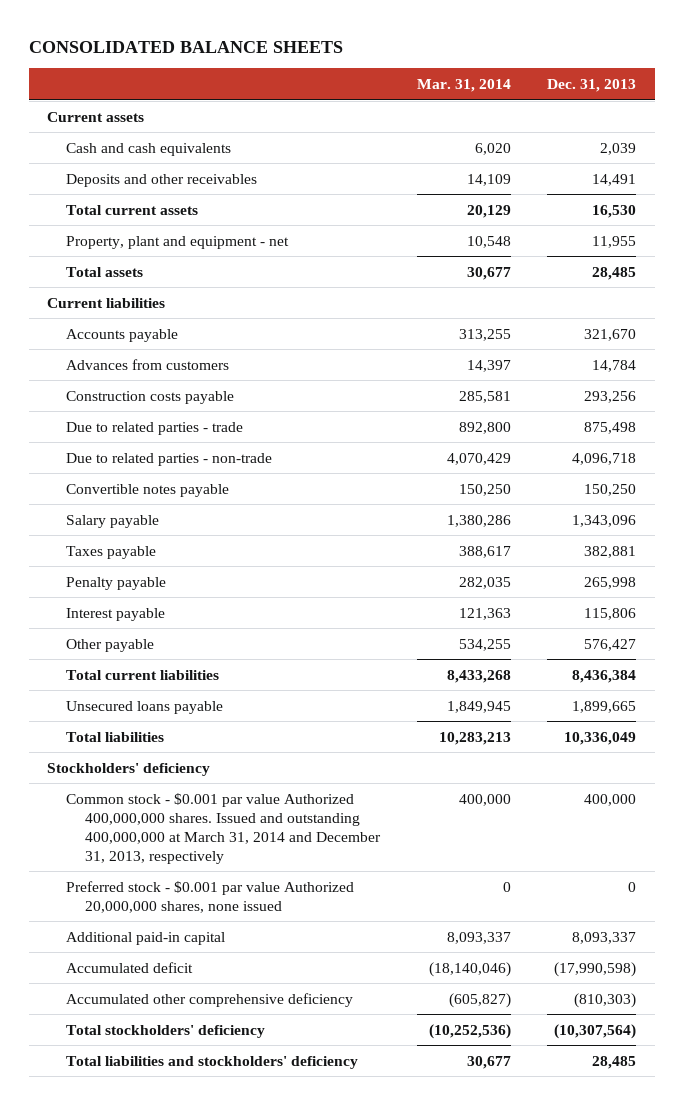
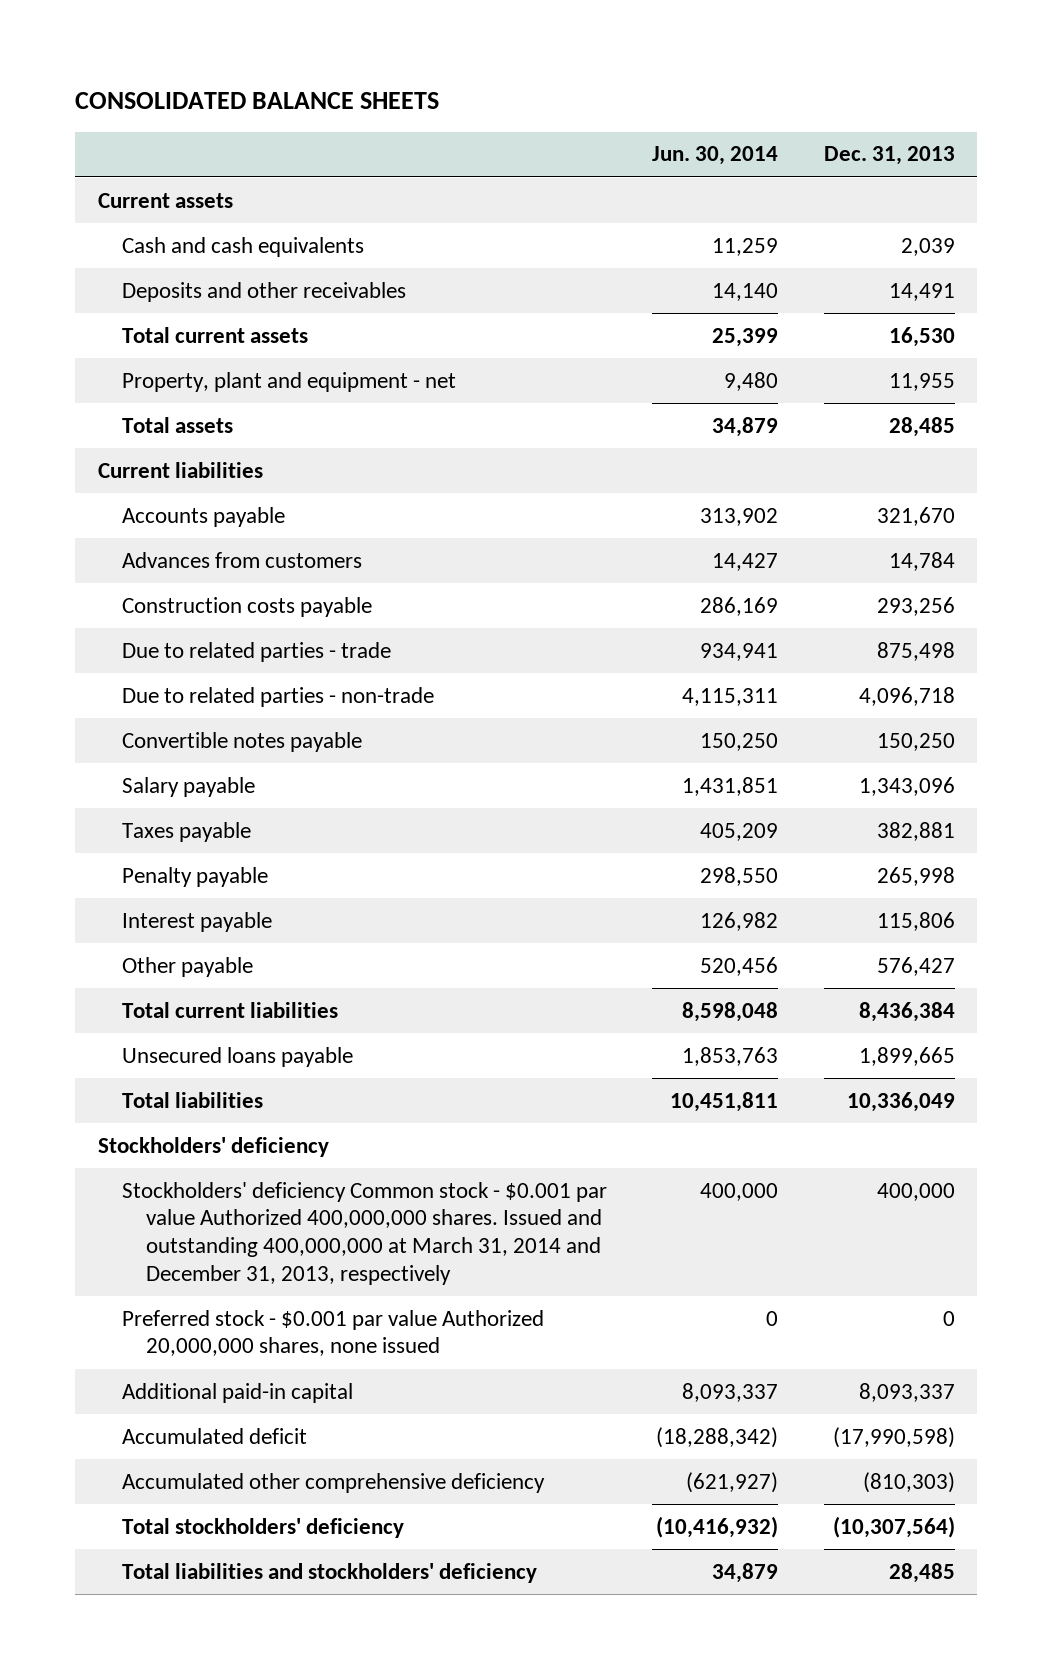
[416,79,511,93] Mar. 31, 2014 -> none
none -> [652,146,779,166] Jun. 30, 2014
[66,792,381,864] Common stock - $0.001 par value Authorized 400,000,000 shares. Issued and outstanding 400,000,000 at March 31, 2014 and December 31, 2013, respectively -> [121,1181,607,1286] Stockholders' deficiency Common stock - $0.001 par value Authorized 400,000,000 shares. Issued and outstanding 400,000,000 at March 31, 2014 and December 31, 2013, respectively

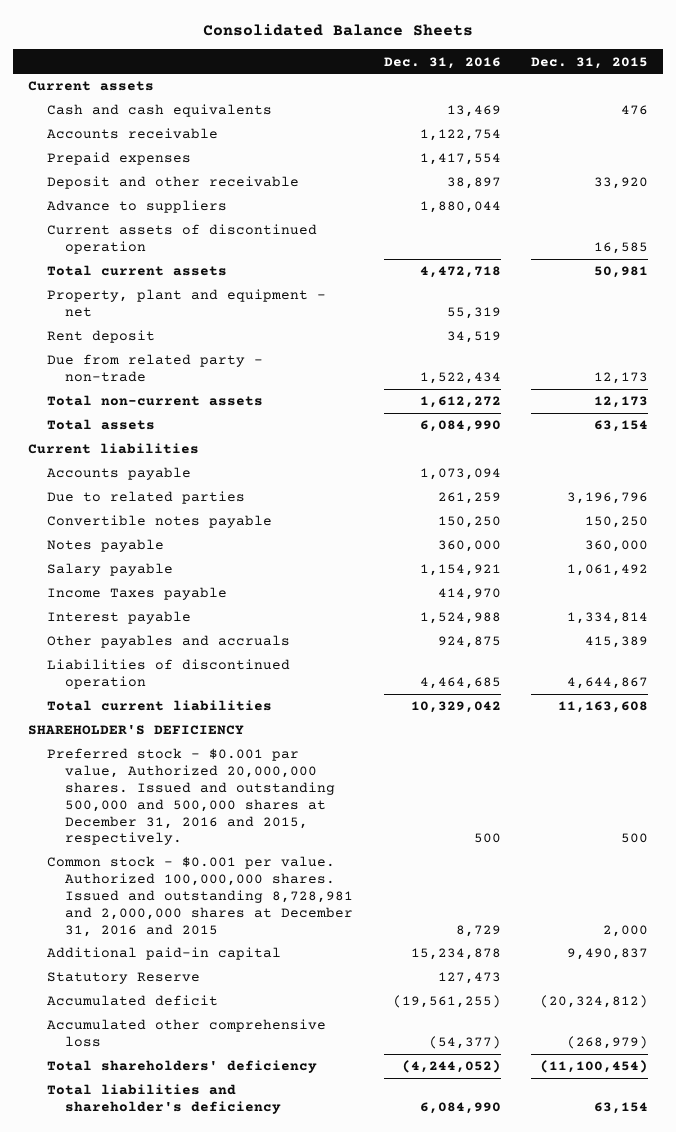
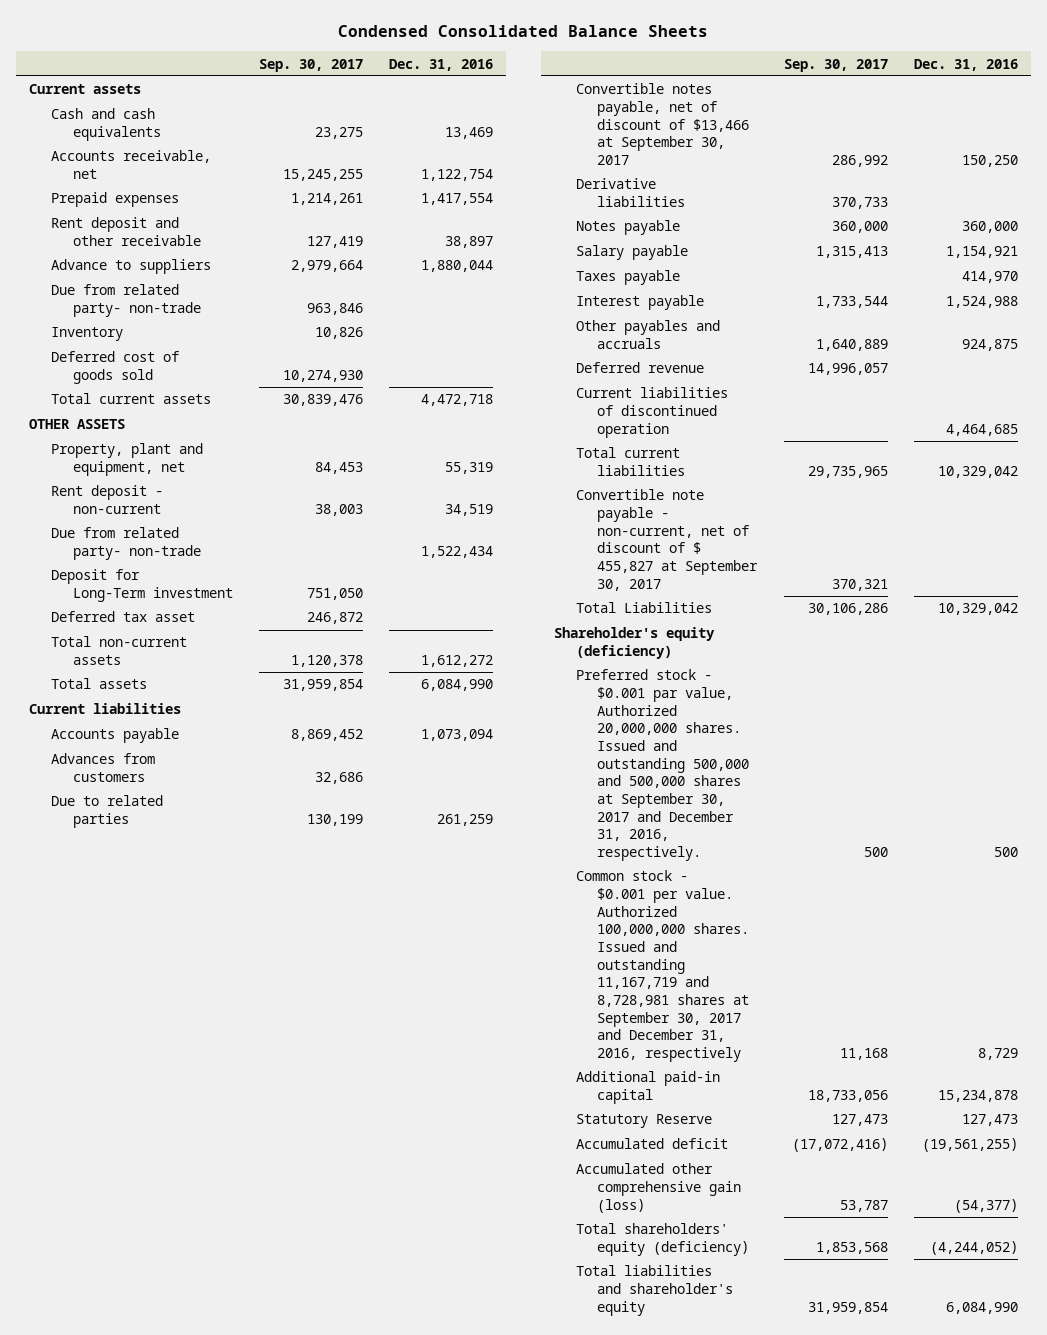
[202,24,473,37] Consolidated Balance Sheets -> [338,25,709,38] Condensed Consolidated Balance Sheets
[531,56,649,69] Dec. 31, 2015 -> none
none -> [258,58,363,72] Sep. 30, 2017
[46,128,218,140] Accounts receivable -> [50,150,211,180] Accounts receivable, net
[46,176,299,190] Deposit and other receivable -> [50,217,201,247] Rent deposit and other receivable
[46,224,317,254] Current assets of discontinued operation -> none
none -> [50,284,201,318] Due from related party- non-trade
none -> [50,327,123,342] Inventory
none -> [50,351,179,385] Deferred cost of goods sold
none -> [28,419,125,430] OTHER ASSETS
[46,289,326,317] Property, plant and equipment - net -> [50,443,203,477] Property, plant and equipment, net
[46,330,155,344] Rent deposit -> [50,485,163,515] Rent deposit - non-current
[46,354,263,382] Due from related party - non-trade -> [50,527,201,561] Due from related party- non-trade
none -> [50,569,233,603] Deposit for Long-Term investment
none -> [50,611,195,623] Deferred tax asset
none -> [50,753,155,783] Advances from customers
[46,515,272,529] Convertible notes payable -> [575,83,750,166] Convertible notes payable, net of discount of $13,466 at September 30, 2017
none -> [575,178,686,208] Derivative liabilities
[46,587,227,601] Income Taxes payable -> [575,270,680,286] Taxes payable
none -> [575,362,704,374] Deferred revenue
[46,659,290,689] Liabilities of discontinued operation -> [575,387,728,438] Current liabilities of discontinued operation
none -> [575,489,759,591] Convertible note payable - non-current, net of discount of $ 455,827 at September 30, 2017
none -> [575,602,712,614] Total Liabilities
[27,725,244,736] SHAREHOLDER'S DEFICIENCY -> [553,627,715,660] Shareholder's equity (deficiency)
[46,748,336,846] Preferred stock - $0.001 par value, Authorized 20,000,000 shares. Issued and outstanding 500,000 and 500,000 shares at December 31, 2016 and 2015, respectively. -> [575,669,750,862] Preferred stock - $0.001 par value, Authorized 20,000,000 shares. Issued and outstanding 500,000 and 500,000 shares at September 30, 2017 and December 31, 2016, respectively.
[46,856,354,937] Common stock - $0.001 per value. Authorized 100,000,000 shares. Issued and outstanding 8,728,981 and 2,000,000 shares at December 31, 2016 and 2015 -> [575,870,750,1063] Common stock - $0.001 per value. Authorized 100,000,000 shares. Issued and outstanding 11,167,719 and 8,728,981 shares at September 30, 2017 and December 31, 2016, respectively
[46,1019,326,1047] Accumulated other comprehensive loss -> [575,1163,742,1213] Accumulated other comprehensive gain (loss)
[46,1060,317,1074] Total shareholders' deficiency -> [575,1223,750,1257] Total shareholders' equity (deficiency)
[46,1084,282,1114] Total liabilities and shareholder's deficiency -> [575,1265,734,1316] Total liabilities and shareholder's equity

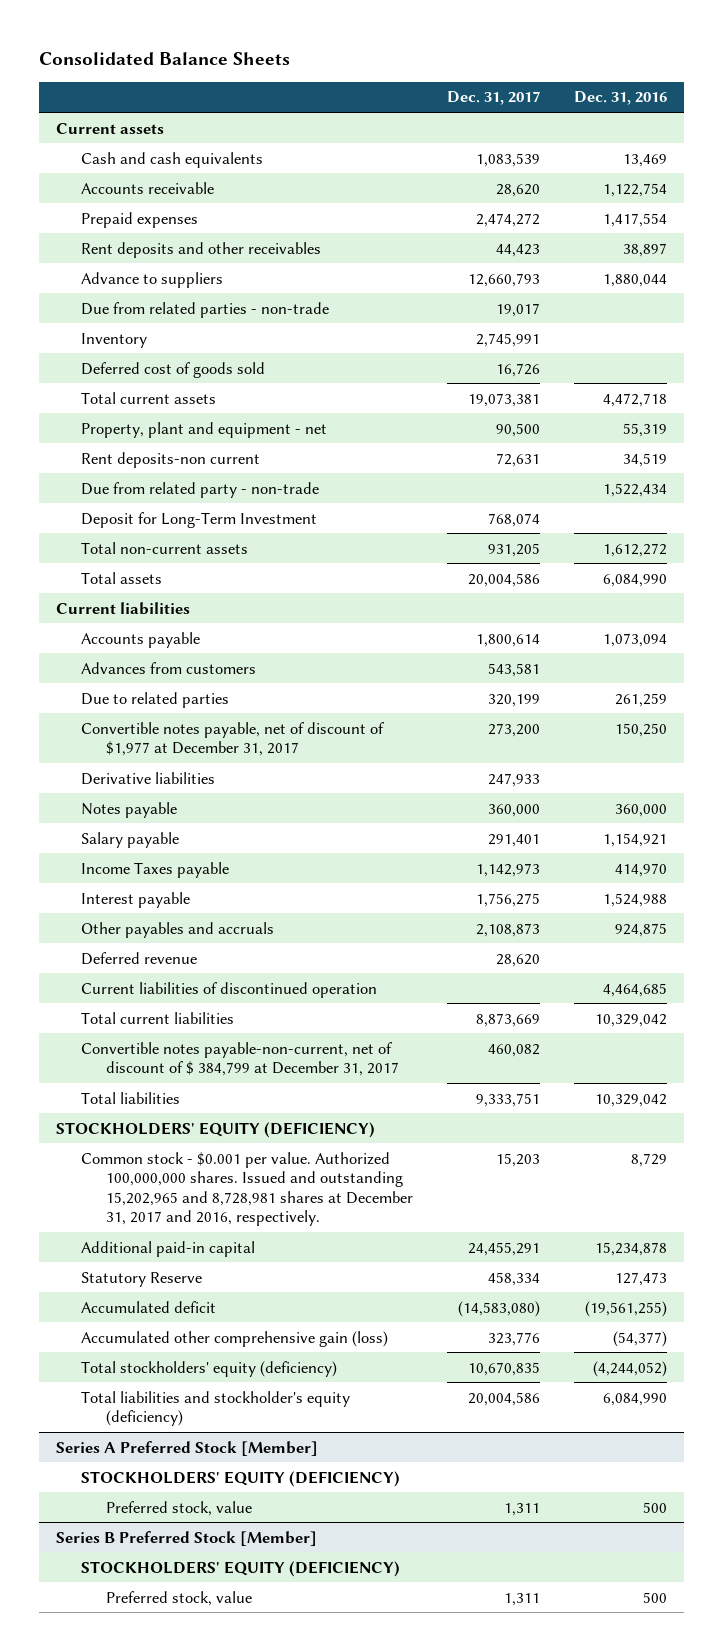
[338,25,709,38] Condensed Consolidated Balance Sheets -> [38,51,290,65] Consolidated Balance Sheets
[258,58,363,72] Sep. 30, 2017 -> none
none -> [446,91,540,106] Dec. 31, 2017
[50,150,211,180] Accounts receivable, net -> [80,181,214,194] Accounts receivable
[50,217,201,247] Rent deposit and other receivable -> [80,241,321,258] Rent deposits and other receivables
[50,284,201,318] Due from related party- non-trade -> [80,301,329,318] Due from related parties - non-trade
[28,419,125,430] OTHER ASSETS -> none
[50,611,195,623] Deferred tax asset -> none
[50,443,203,477] Property, plant and equipment, net -> [80,421,327,438] Property, plant and equipment - net
[50,485,163,515] Rent deposit - non-current -> [80,451,260,468] Rent deposits-non current
[50,527,201,561] Due from related party- non-trade -> [80,481,319,498] Due from related party - non-trade
[50,569,233,603] Deposit for Long-Term investment -> [80,511,317,528] Deposit for Long-Term Investment
[575,83,750,166] Convertible notes payable, net of discount of $13,466 at September 30, 2017 -> [80,721,384,757] Convertible notes payable, net of discount of $1,977 at December 31, 2017
[575,270,680,286] Taxes payable -> [80,861,229,878] Income Taxes payable
[575,669,750,862] Preferred stock - $0.001 par value, Authorized 20,000,000 shares. Issued and outstanding 500,000 and 500,000 shares at September 30, 2017 and December 31, 2016, respectively. -> none
[575,489,759,591] Convertible note payable - non-current, net of discount of $ 455,827 at September 30, 2017 -> [80,1041,399,1077] Convertible notes payable-non-current, net of discount of $ 384,799 at December 31, 2017
[575,602,712,614] Total Liabilities -> [80,1091,180,1104] Total liabilities
[553,627,715,660] Shareholder's equity (deficiency) -> [55,1121,375,1138] STOCKHOLDERS' EQUITY (DEFICIENCY)
[575,870,750,1063] Common stock - $0.001 per value. Authorized 100,000,000 shares. Issued and outstanding 11,167,719 and 8,728,981 shares at September 30, 2017 and December 31, 2016, respectively -> [80,1151,413,1227] Common stock - $0.001 per value. Authorized 100,000,000 shares. Issued and outstanding 15,202,965 and 8,728,981 shares at December 31, 2017 and 2016, respectively.
[575,1223,750,1257] Total shareholders' equity (deficiency) -> [80,1360,337,1377] Total stockholders' equity (deficiency)
[575,1265,734,1316] Total liabilities and shareholder's equity -> [80,1390,350,1427] Total liabilities and stockholder's equity (deficiency)
none -> [55,1440,318,1456] Series A Preferred Stock [Member]
none -> [80,1470,400,1487] STOCKHOLDERS' EQUITY (DEFICIENCY)
none -> [105,1500,252,1516] Preferred stock, value
none -> [55,1530,317,1546] Series B Preferred Stock [Member]
none -> [80,1560,400,1577] STOCKHOLDERS' EQUITY (DEFICIENCY)
none -> [105,1590,252,1606] Preferred stock, value

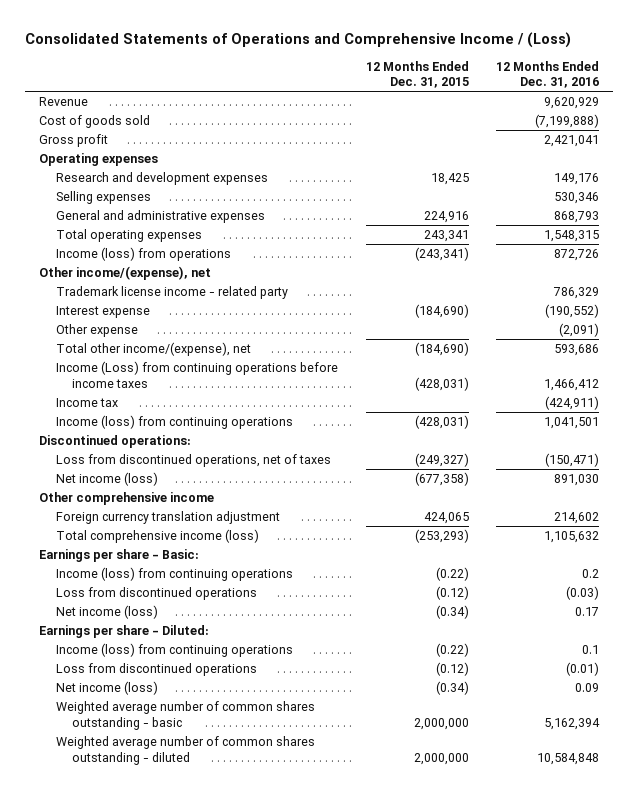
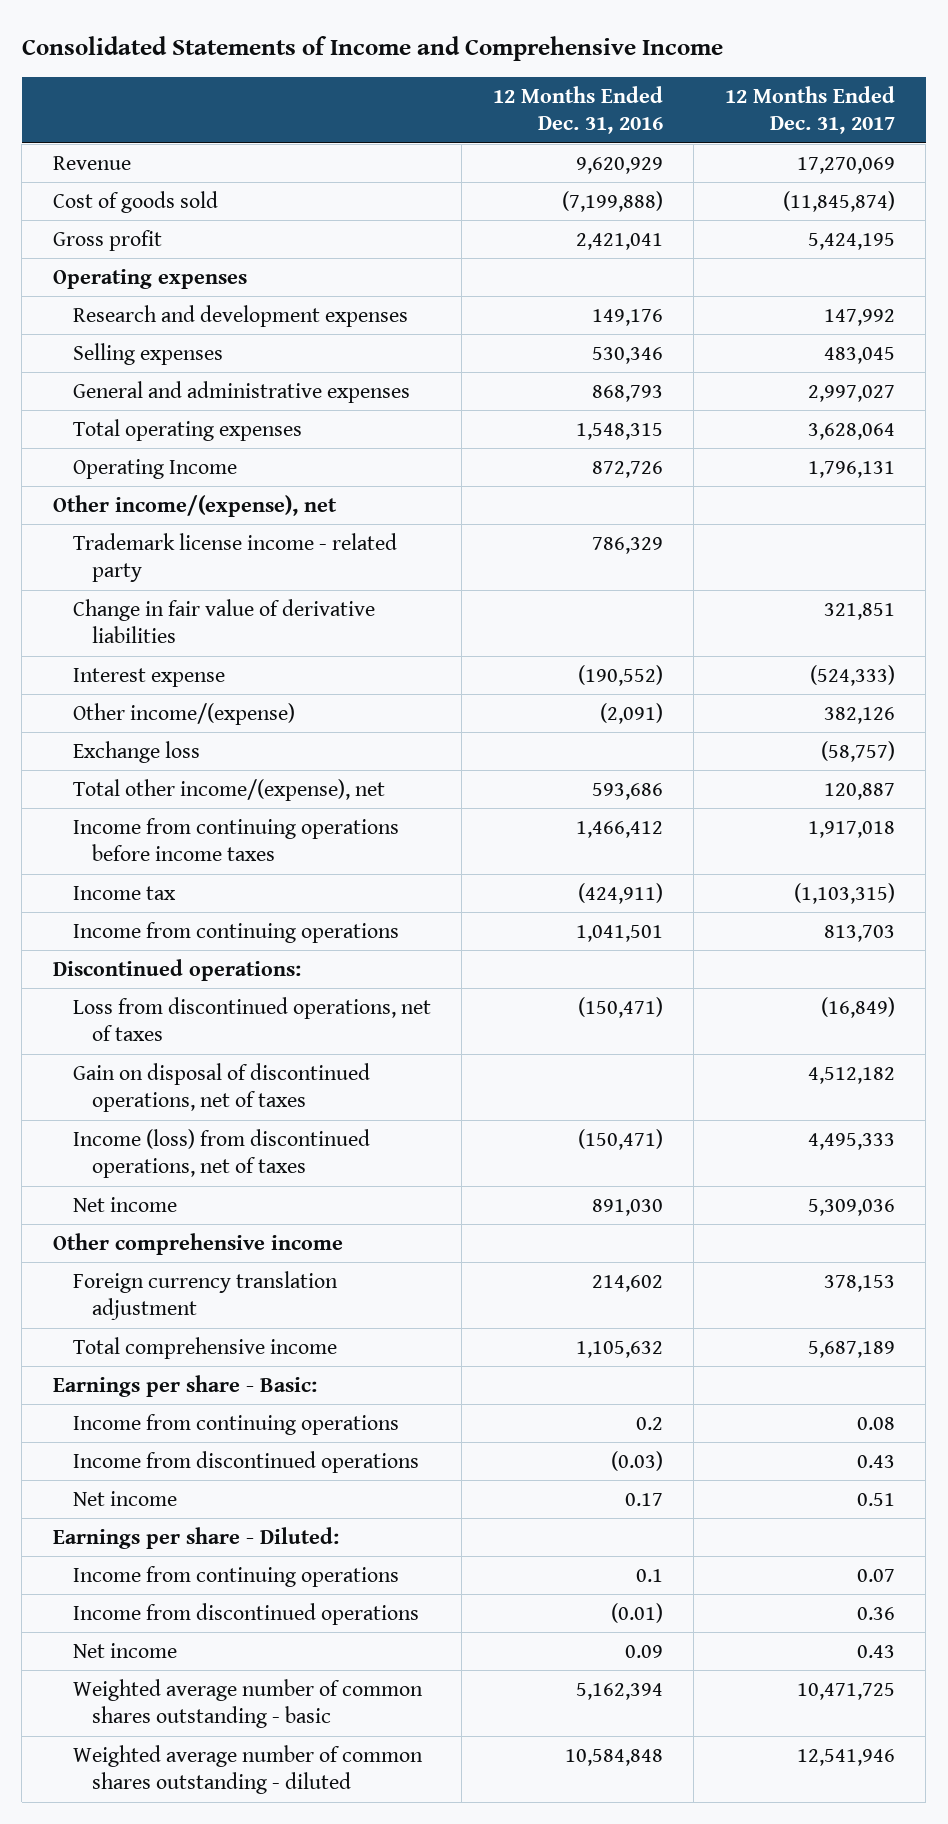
[24,32,571,49] Consolidated Statements of Operations and Comprehensive Income / (Loss) -> [21,36,723,62] Consolidated Statements of Income and Comprehensive Income
[365,60,469,89] 12 Months Ended Dec. 31, 2015 -> none
none -> [724,85,895,135] 12 Months Ended Dec. 31, 2017
[55,246,231,261] Income (loss) from operations -> [72,458,237,479] Operating Income
none -> [72,598,375,644] Change in fair value of derivative liabilities
[55,323,138,337] Other expense -> [72,702,295,725] Other income/(expense)
none -> [72,740,200,763] Exchange loss
[55,360,338,388] Income (Loss) from continuing operations before income taxes -> [72,817,399,862] Income from continuing operations before income taxes
[55,414,293,429] Income (loss) from continuing operations -> [72,921,399,943] Income from continuing operations
none -> [72,1062,370,1113] Gain on disposal of discontinued operations, net of taxes
none -> [72,1128,370,1179] Income (loss) from discontinued operations, net of taxes
[55,471,158,486] Net income (loss) -> [72,1196,177,1212] Net income
[55,528,259,543] Total comprehensive income (loss) -> [72,1336,337,1359] Total comprehensive income
[55,566,293,581] Income (loss) from continuing operations -> [72,1413,399,1435] Income from continuing operations
[55,586,257,600] Loss from discontinued operations -> [72,1450,419,1473] Income from discontinued operations
[55,604,158,619] Net income (loss) -> [72,1490,177,1506] Net income
[55,642,293,657] Income (loss) from continuing operations -> [72,1565,399,1587] Income from continuing operations
[55,662,257,676] Loss from discontinued operations -> [72,1602,419,1625] Income from discontinued operations
[55,680,158,695] Net income (loss) -> [72,1642,177,1658] Net income

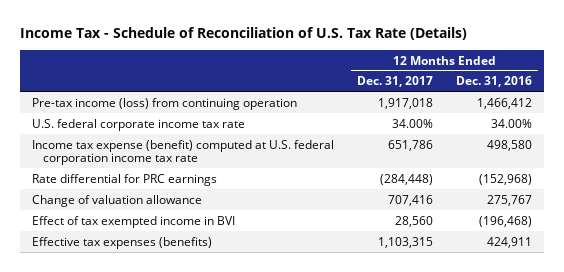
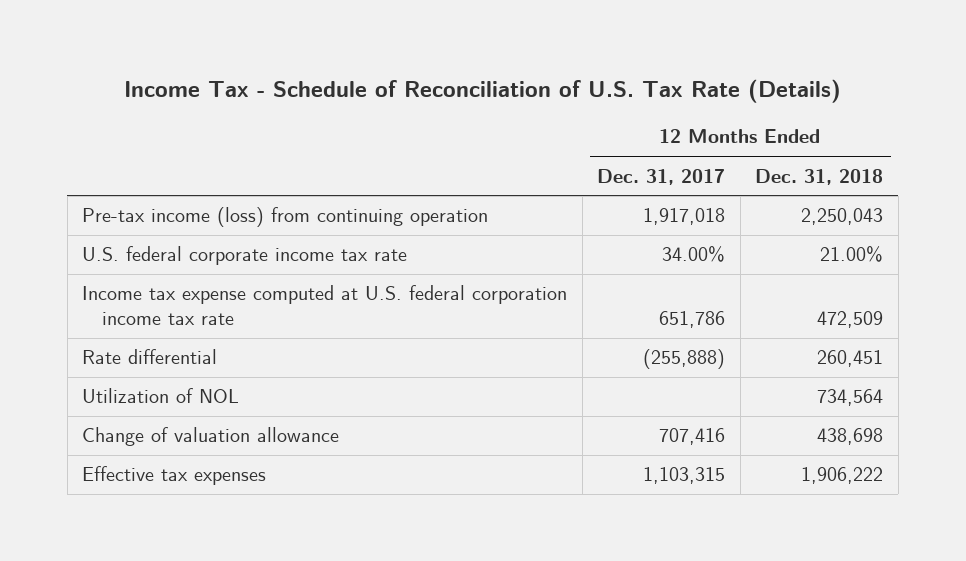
[456,76,533,88] Dec. 31, 2016 -> none
none -> [755,168,884,185] Dec. 31, 2018
[31,139,334,166] Income tax expense (benefit) computed at U.S. federal corporation income tax rate -> [82,285,568,326] Income tax expense computed at U.S. federal corporation income tax rate
[31,173,217,186] Rate differential for PRC earnings -> [82,349,218,365] Rate differential
[380,173,434,185] (284,448) -> [643,349,726,370] (255,888)
none -> [82,388,240,404] Utilization of NOL
[31,215,235,228] Effect of tax exempted income in BVI -> none
[31,236,212,249] Effective tax expenses (benefits) -> [82,466,267,486] Effective tax expenses

